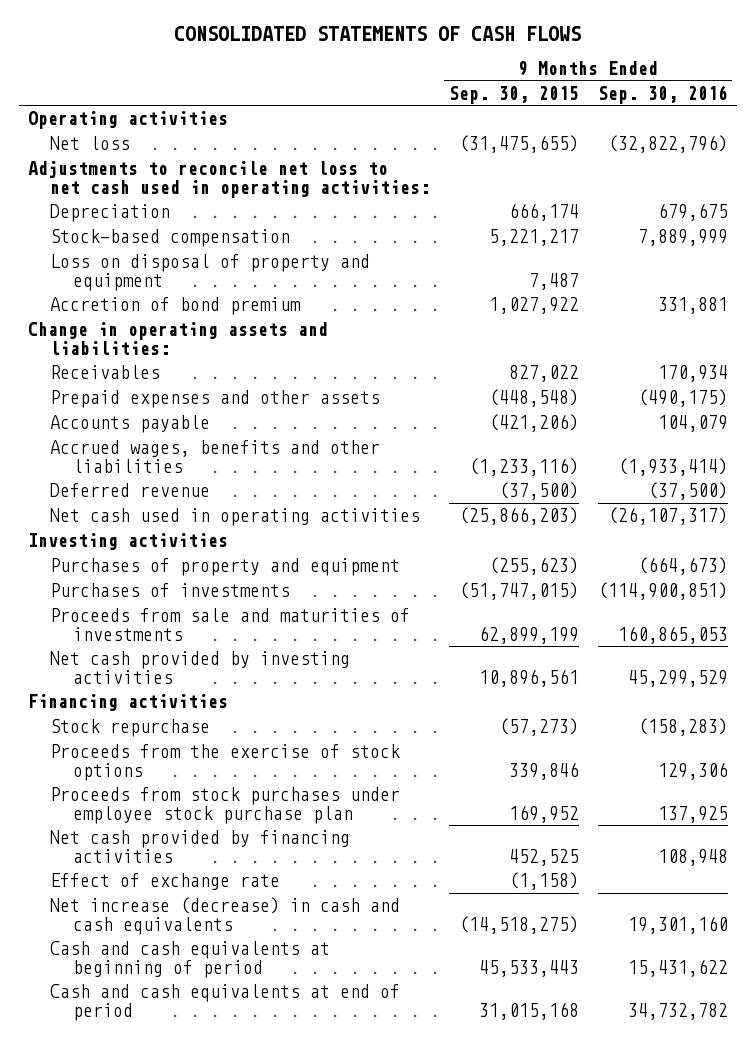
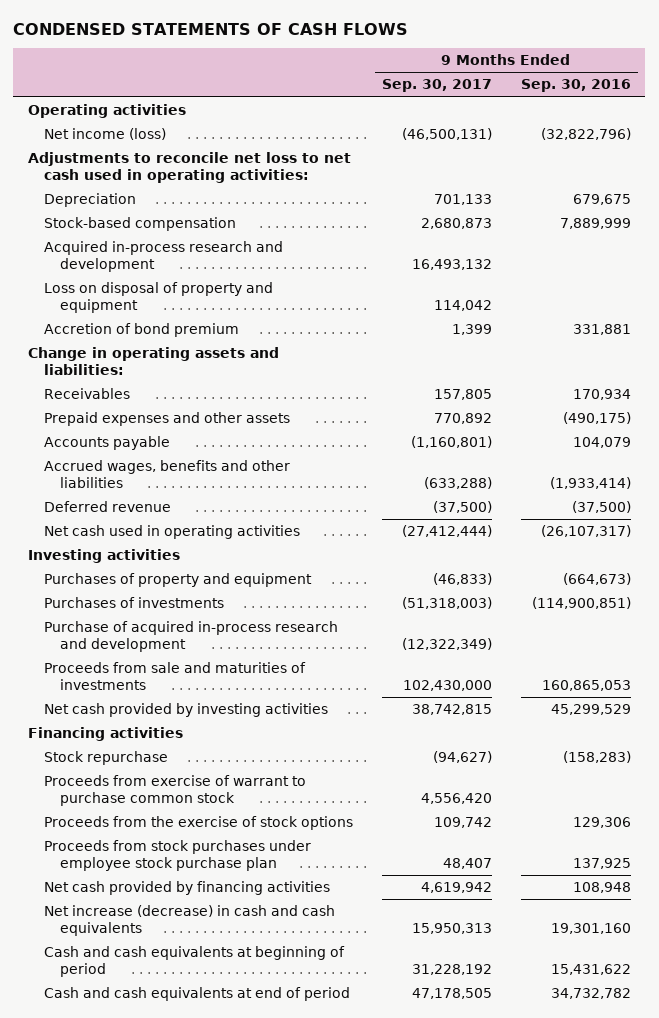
[173,25,581,41] CONSOLIDATED STATEMENTS OF CASH FLOWS -> [13,22,409,35] CONDENSED STATEMENTS OF CASH FLOWS
[448,85,579,104] Sep. 30, 2015 -> none
none -> [381,79,492,93] Sep. 30, 2017
[50,136,131,151] Net loss -> [43,128,166,141] Net income (loss)
none -> [43,241,283,273] Acquired in-process research and development
none -> [43,621,338,653] Purchase of acquired in-process research and development
none -> [43,775,306,807] Proceeds from exercise of warrant to purchase common stock
[50,873,281,891] Effect of exchange rate -> none

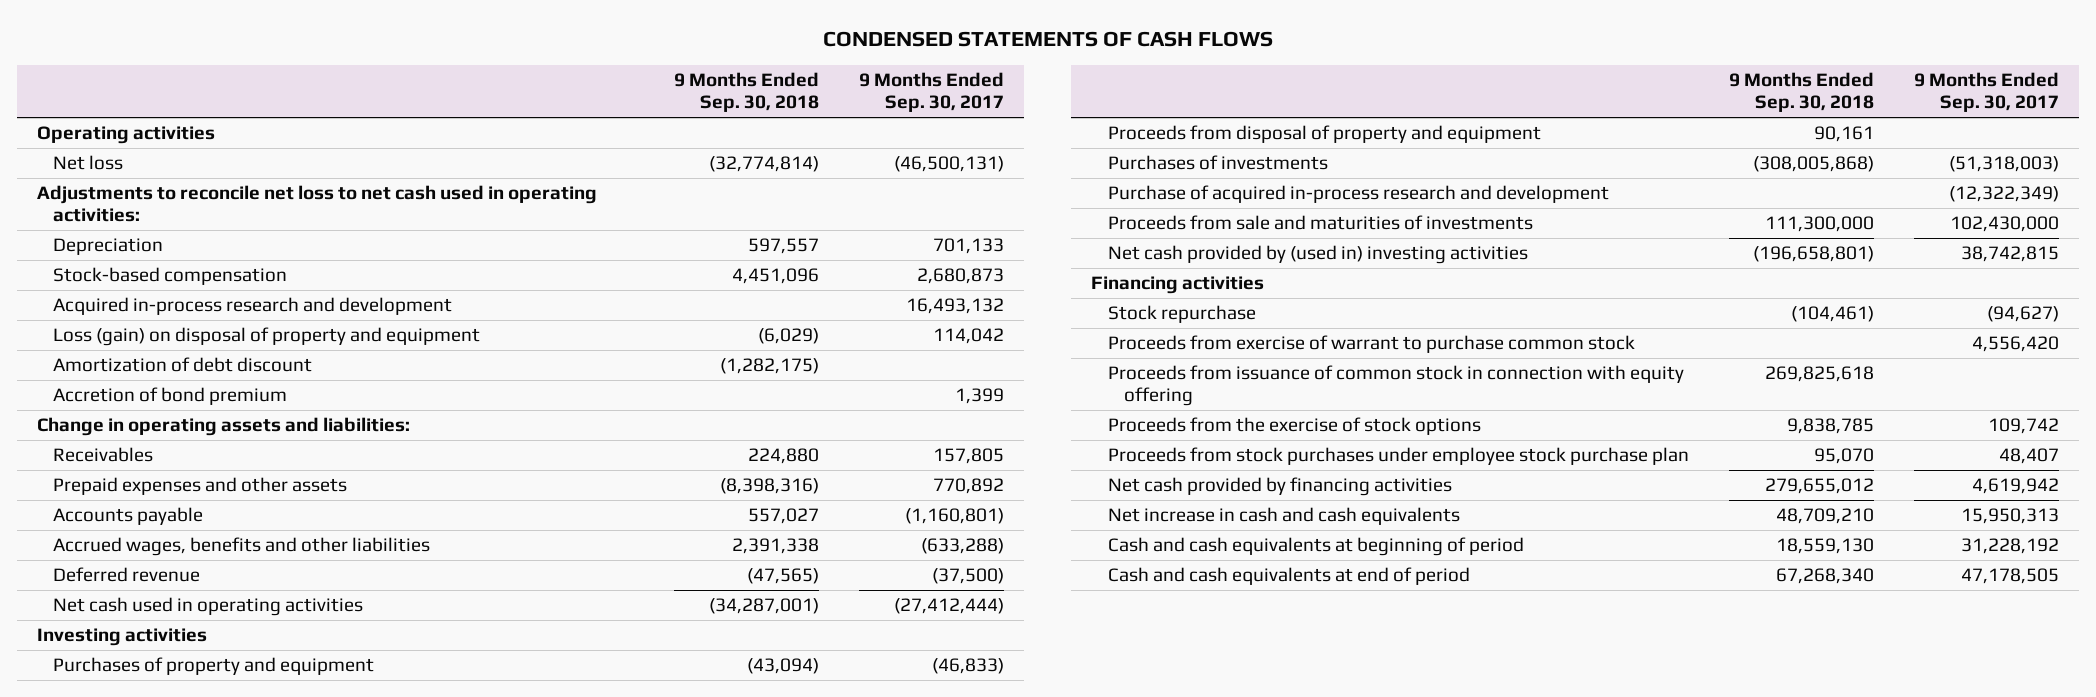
[520,79,631,93] Sep. 30, 2016 -> none
none -> [674,72,820,113] 9 Months Ended Sep. 30, 2018
[43,128,166,141] Net income (loss) -> [53,155,124,171] Net loss
[43,282,273,314] Loss on disposal of property and equipment -> [53,327,481,347] Loss (gain) on disposal of property and equipment
none -> [53,357,313,373] Amortization of debt discount
none -> [1107,125,1541,144] Proceeds from disposal of property and equipment
[43,703,328,718] Net cash provided by investing activities -> [1107,245,1528,265] Net cash provided by (used in) investing activities
none -> [1107,365,1684,407] Proceeds from issuance of common stock in connection with equity offering
[43,905,335,937] Net increase (decrease) in cash and cash equivalents -> [1107,507,1460,526] Net increase in cash and cash equivalents

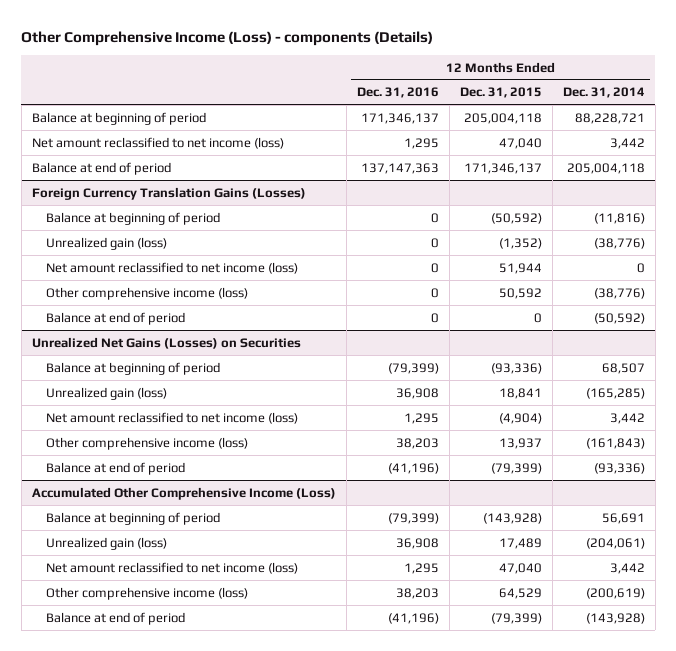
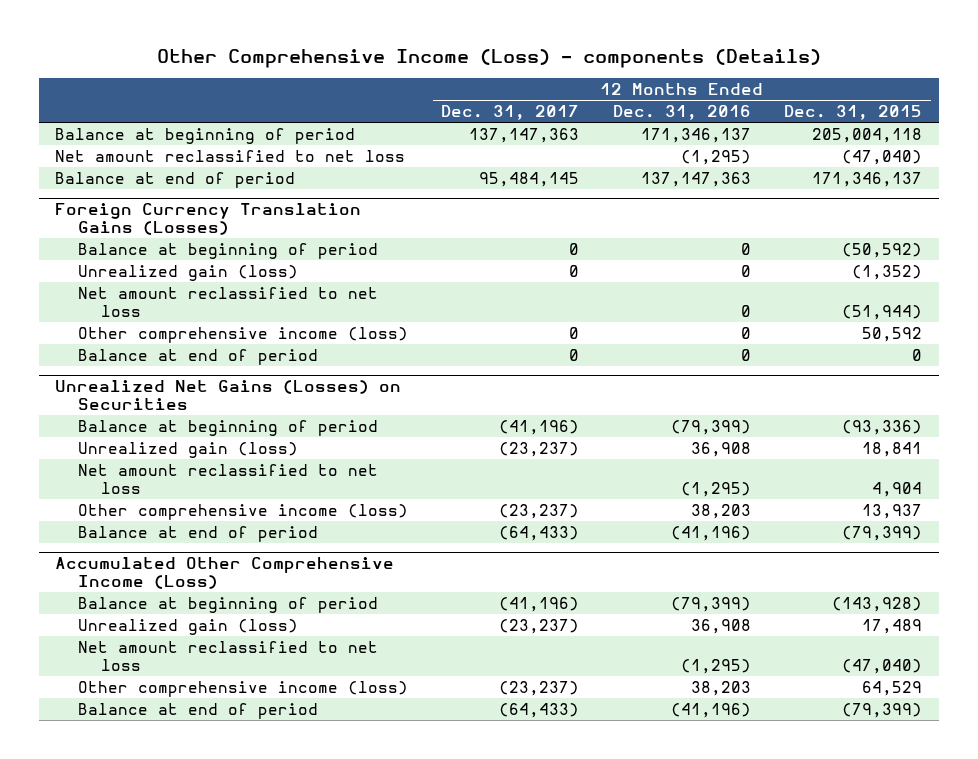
[562,87,645,99] Dec. 31, 2014 -> none
none -> [441,105,580,121] Dec. 31, 2017
[31,136,284,149] Net amount reclassified to net income (loss) -> [55,149,406,162] Net amount reclassified to net loss
[403,137,439,149] 1,295 -> [680,149,751,165] (1,295)
[498,137,542,149] 47,040 -> [842,149,923,165] (47,040)
[45,261,298,274] Net amount reclassified to net income (loss) -> [78,286,379,317] Net amount reclassified to net loss
[498,262,542,274] 51,944 -> [842,304,923,320] (51,944)
[45,411,298,424] Net amount reclassified to net income (loss) -> [78,463,379,494] Net amount reclassified to net loss
[403,412,439,424] 1,295 -> [680,481,751,497] (1,295)
[498,412,542,424] (4,904) -> [872,481,923,497] 4,904
[45,561,298,574] Net amount reclassified to net income (loss) -> [78,640,379,671] Net amount reclassified to net loss
[403,562,439,574] 1,295 -> [680,658,751,674] (1,295)
[498,562,542,574] 47,040 -> [842,658,923,674] (47,040)

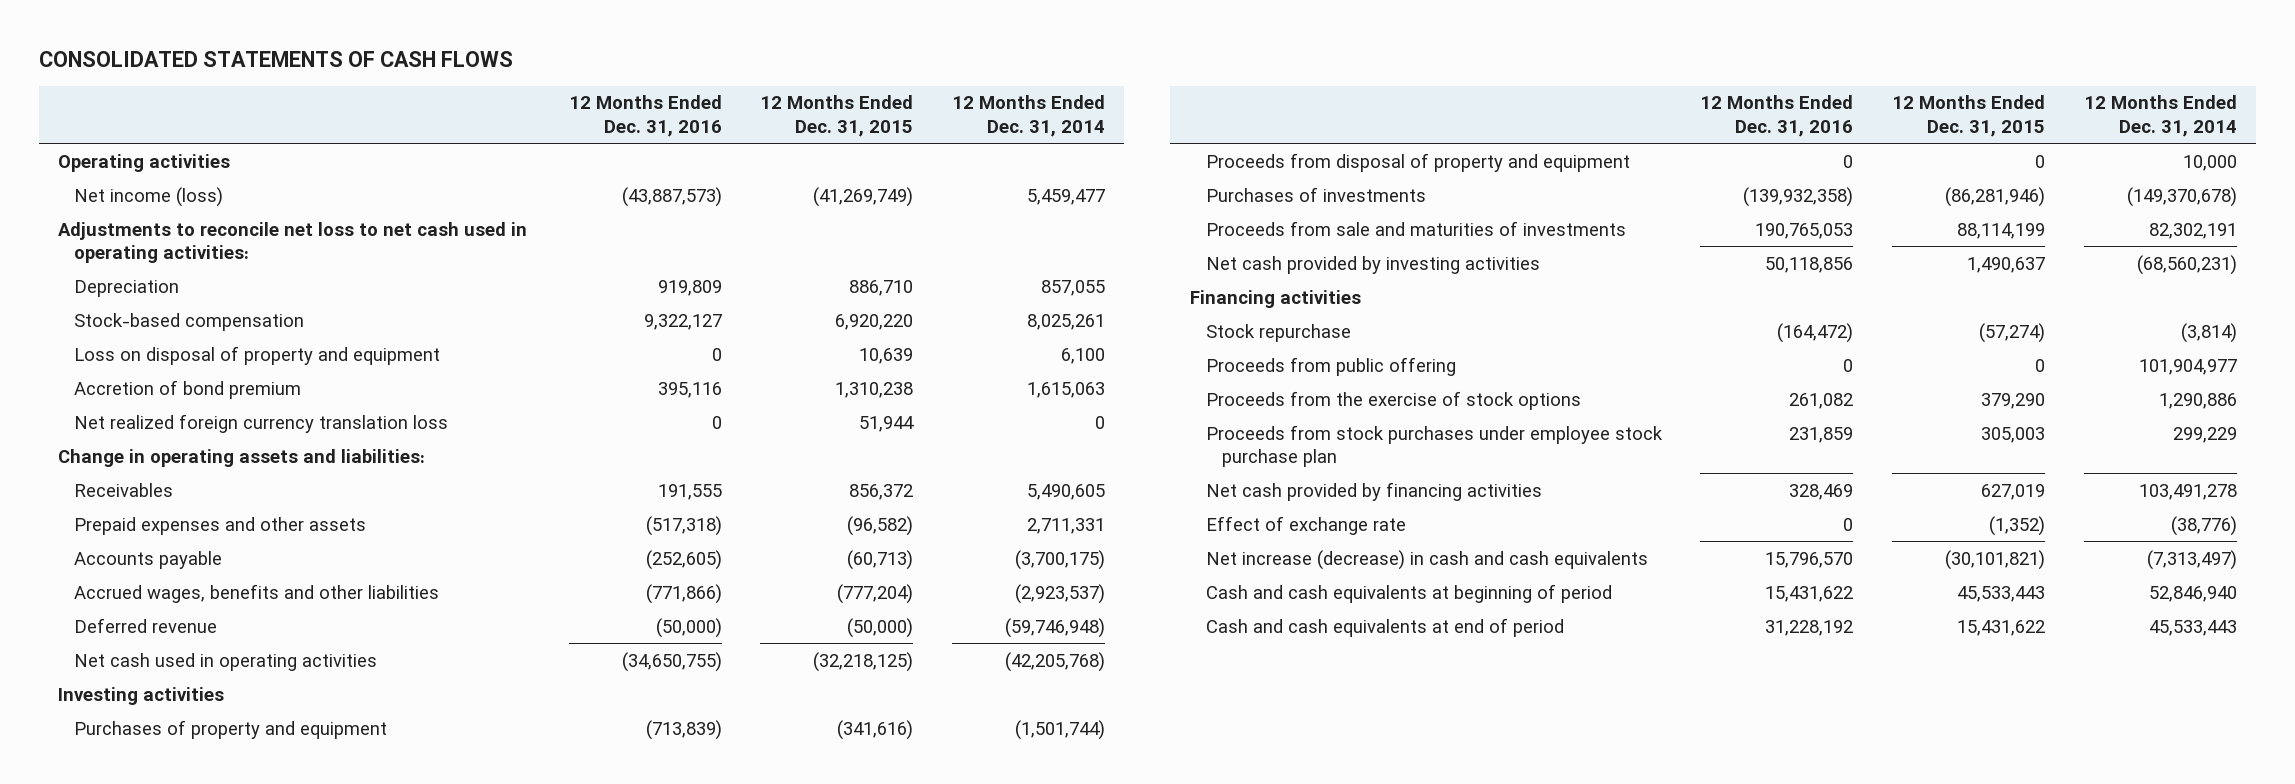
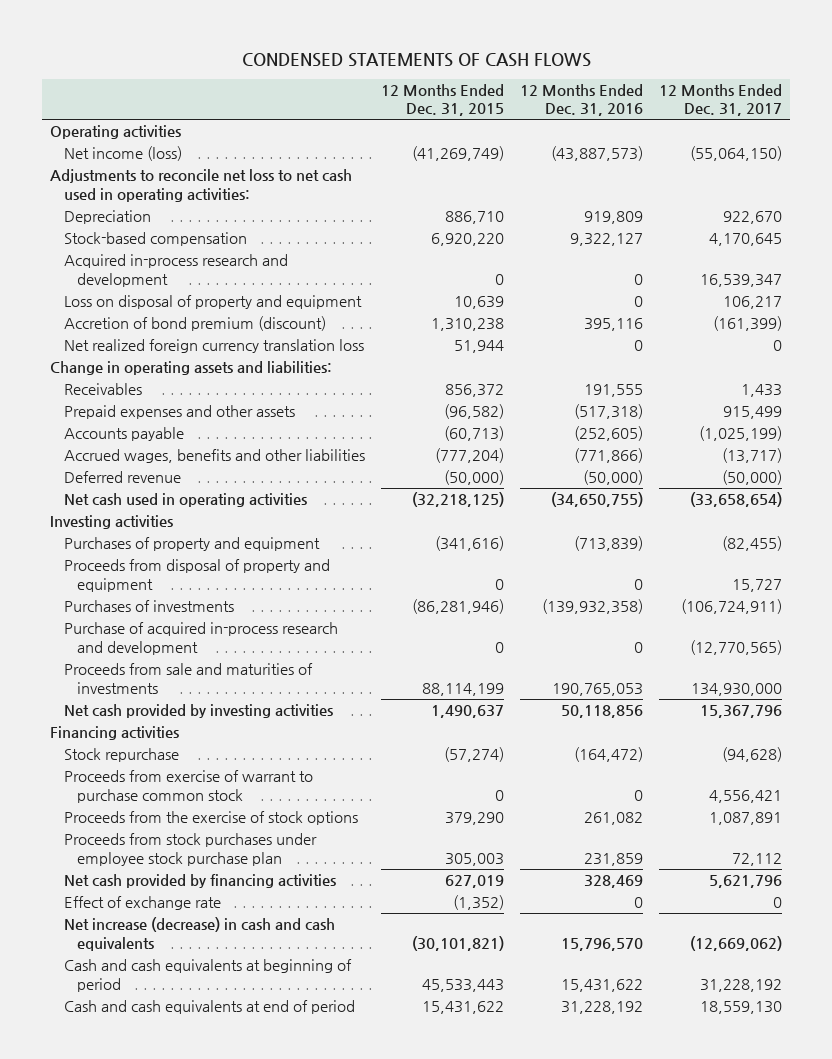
[38,51,513,68] CONSOLIDATED STATEMENTS OF CASH FLOWS -> [242,52,592,67] CONDENSED STATEMENTS OF CASH FLOWS
[951,95,1105,137] 12 Months Ended Dec. 31, 2014 -> none
none -> [658,83,782,117] 12 Months Ended Dec. 31, 2017
none -> [63,253,288,287] Acquired in-process research and development
[74,379,302,399] Accretion of bond premium -> [63,315,326,331] Accretion of bond premium (discount)
none -> [63,621,338,655] Purchase of acquired in-process research and development
[1205,356,1456,376] Proceeds from public offering -> none
none -> [63,769,313,803] Proceeds from exercise of warrant to purchase common stock

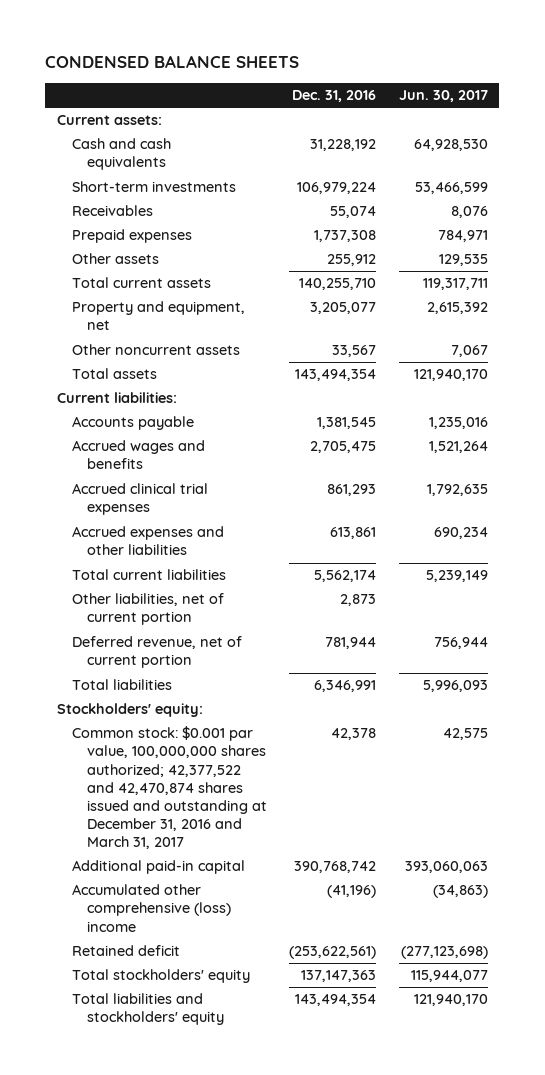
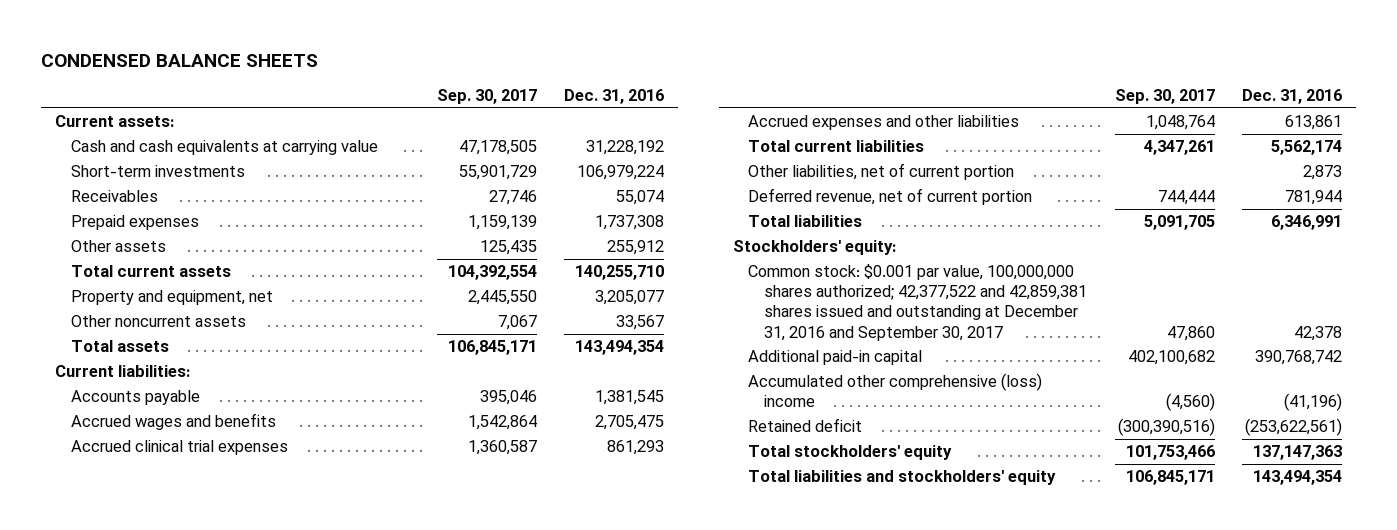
[398,90,488,103] Jun. 30, 2017 -> none
none -> [436,89,537,105] Sep. 30, 2017
[71,138,171,171] Cash and cash equivalents -> [70,140,378,156] Cash and cash equivalents at carrying value
[71,726,267,849] Common stock: $0.001 par value, 100,000,000 shares authorized; 42,377,522 and 42,470,874 shares issued and outstanding at December 31, 2016 and March 31, 2017 -> [748,264,1087,341] Common stock: $0.001 par value, 100,000,000 shares authorized; 42,377,522 and 42,859,381 shares issued and outstanding at December 31, 2016 and September 30, 2017

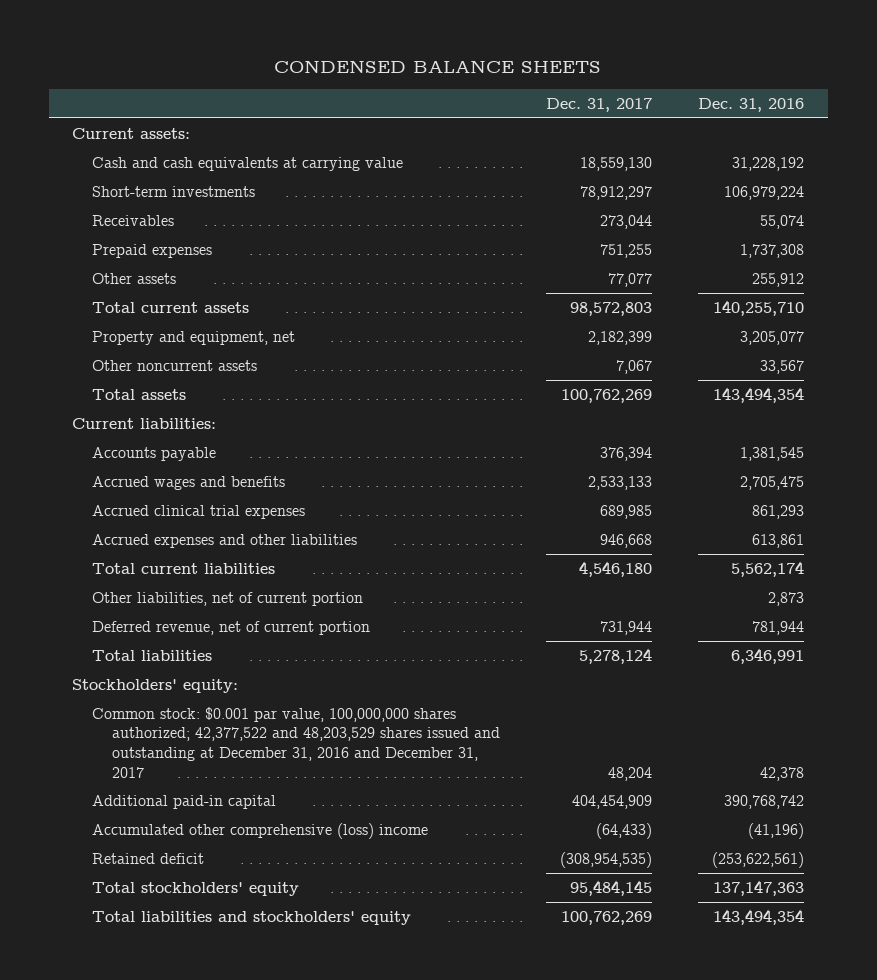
[436,89,537,105] Sep. 30, 2017 -> none
none -> [546,97,653,112] Dec. 31, 2017
[748,264,1087,341] Common stock: $0.001 par value, 100,000,000 shares authorized; 42,377,522 and 42,859,381 shares issued and outstanding at December 31, 2016 and September 30, 2017 -> [91,706,500,778] Common stock: $0.001 par value, 100,000,000 shares authorized; 42,377,522 and 48,203,529 shares issued and outstanding at December 31, 2016 and December 31, 2017

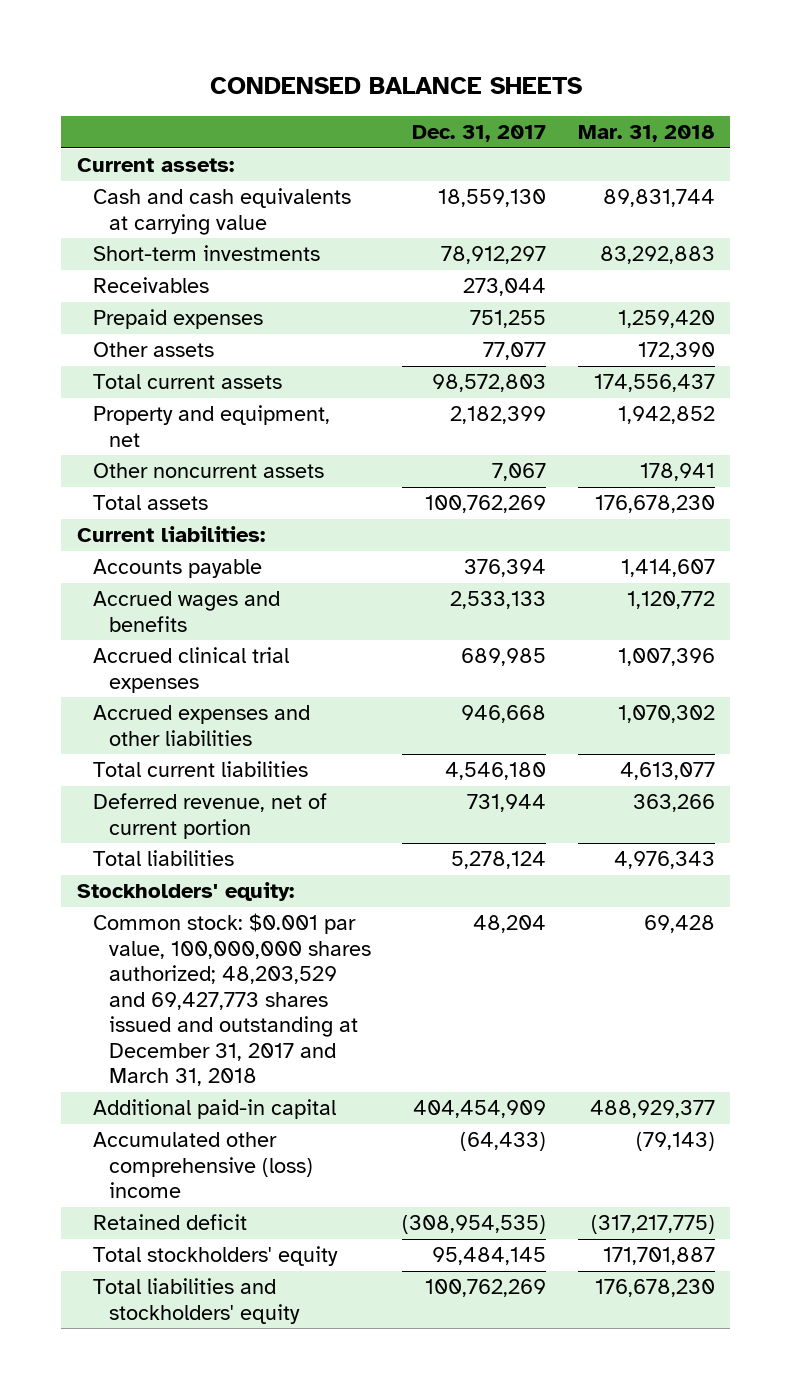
[698,97,805,112] Dec. 31, 2016 -> none
none -> [577,125,715,143] Mar. 31, 2018
[91,591,363,606] Other liabilities, net of current portion -> none
[91,706,500,778] Common stock: $0.001 par value, 100,000,000 shares authorized; 42,377,522 and 48,203,529 shares issued and outstanding at December 31, 2016 and December 31, 2017 -> [92,913,371,1087] Common stock: $0.001 par value, 100,000,000 shares authorized; 48,203,529 and 69,427,773 shares issued and outstanding at December 31, 2017 and March 31, 2018

